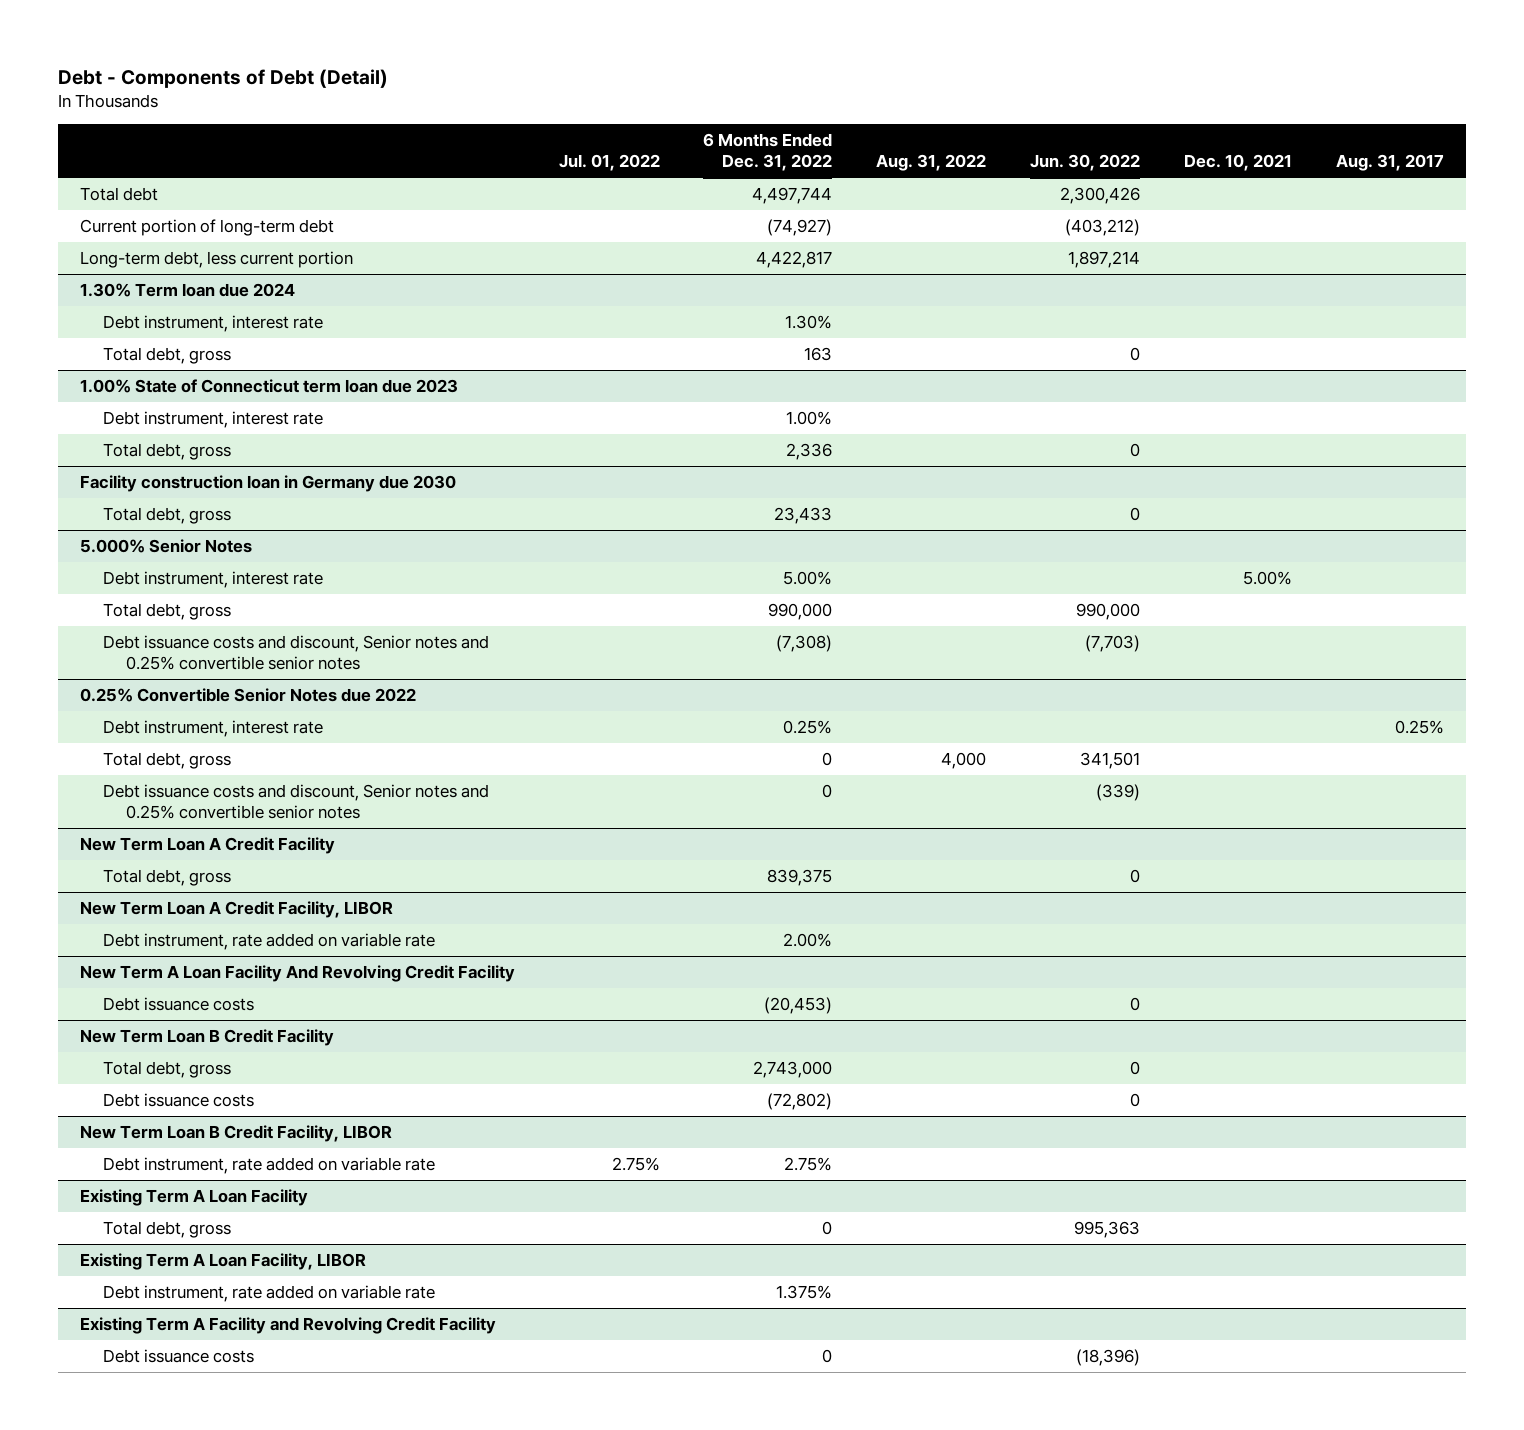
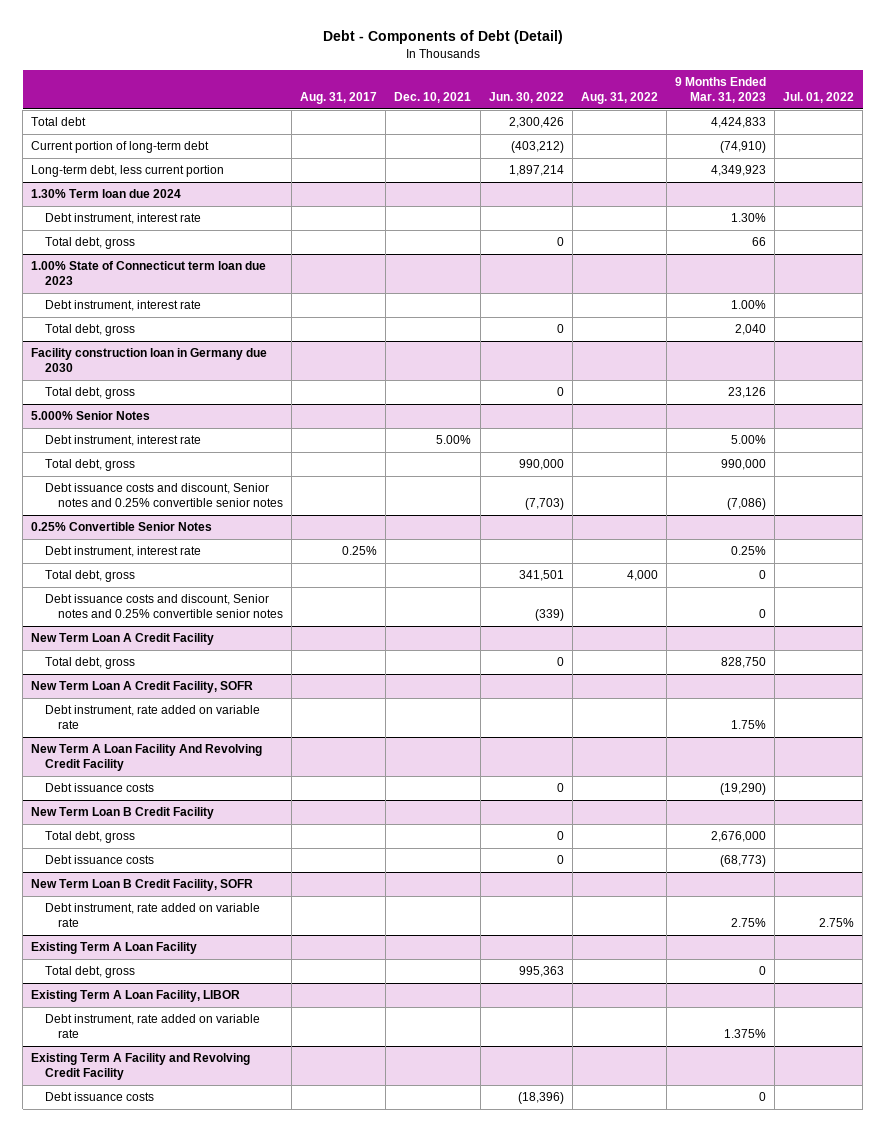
[703,133,833,172] 6 Months Ended Dec. 31, 2022 -> none
none -> [675,76,767,103] 9 Months Ended Mar. 31, 2023
[79,688,416,703] 0.25% Convertible Senior Notes due 2022 -> [31,522,213,532] 0.25% Convertible Senior Notes
[79,901,393,919] New Term Loan A Credit Facility, LIBOR -> [31,681,254,694] New Term Loan A Credit Facility, SOFR
[79,1125,392,1143] New Term Loan B Credit Facility, LIBOR -> [31,879,254,892] New Term Loan B Credit Facility, SOFR

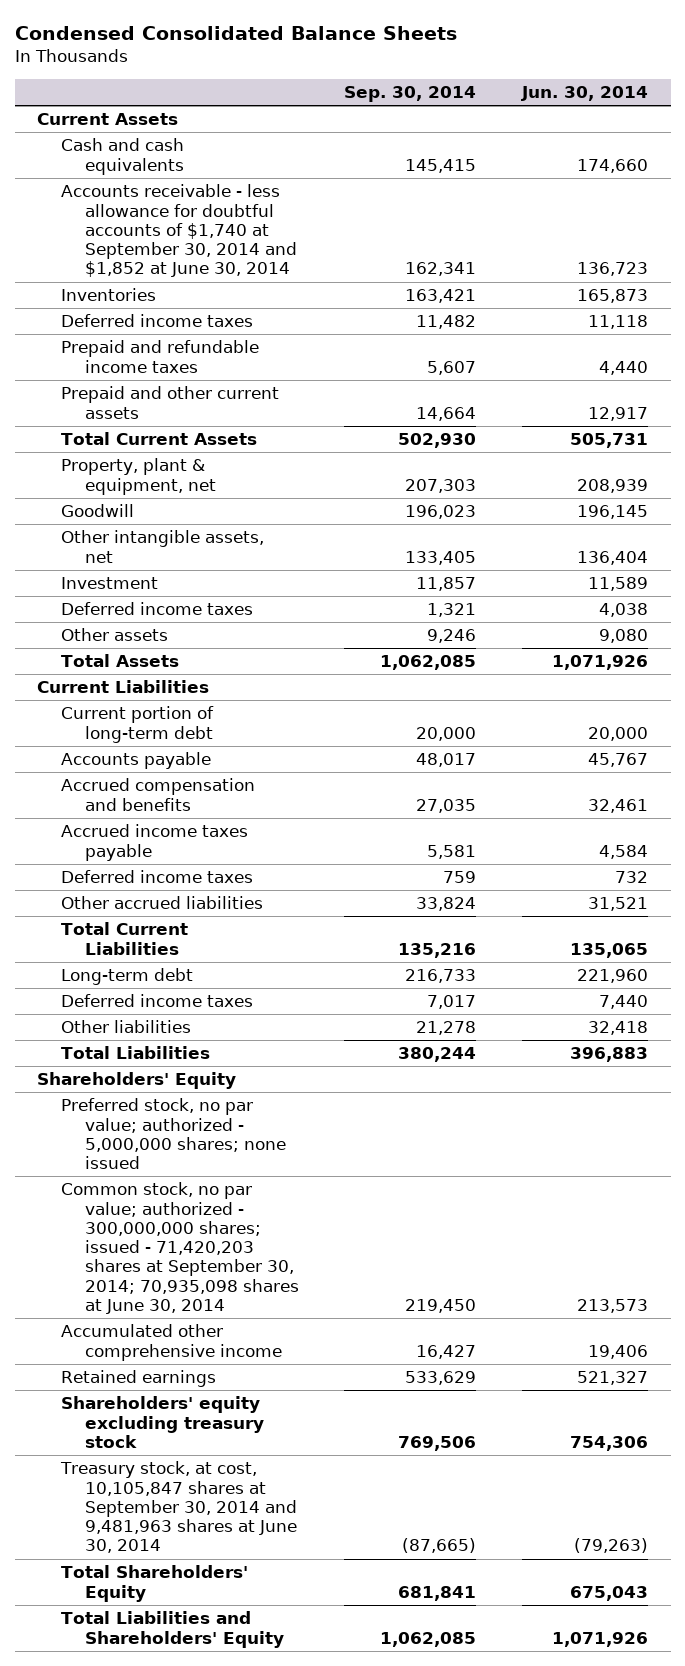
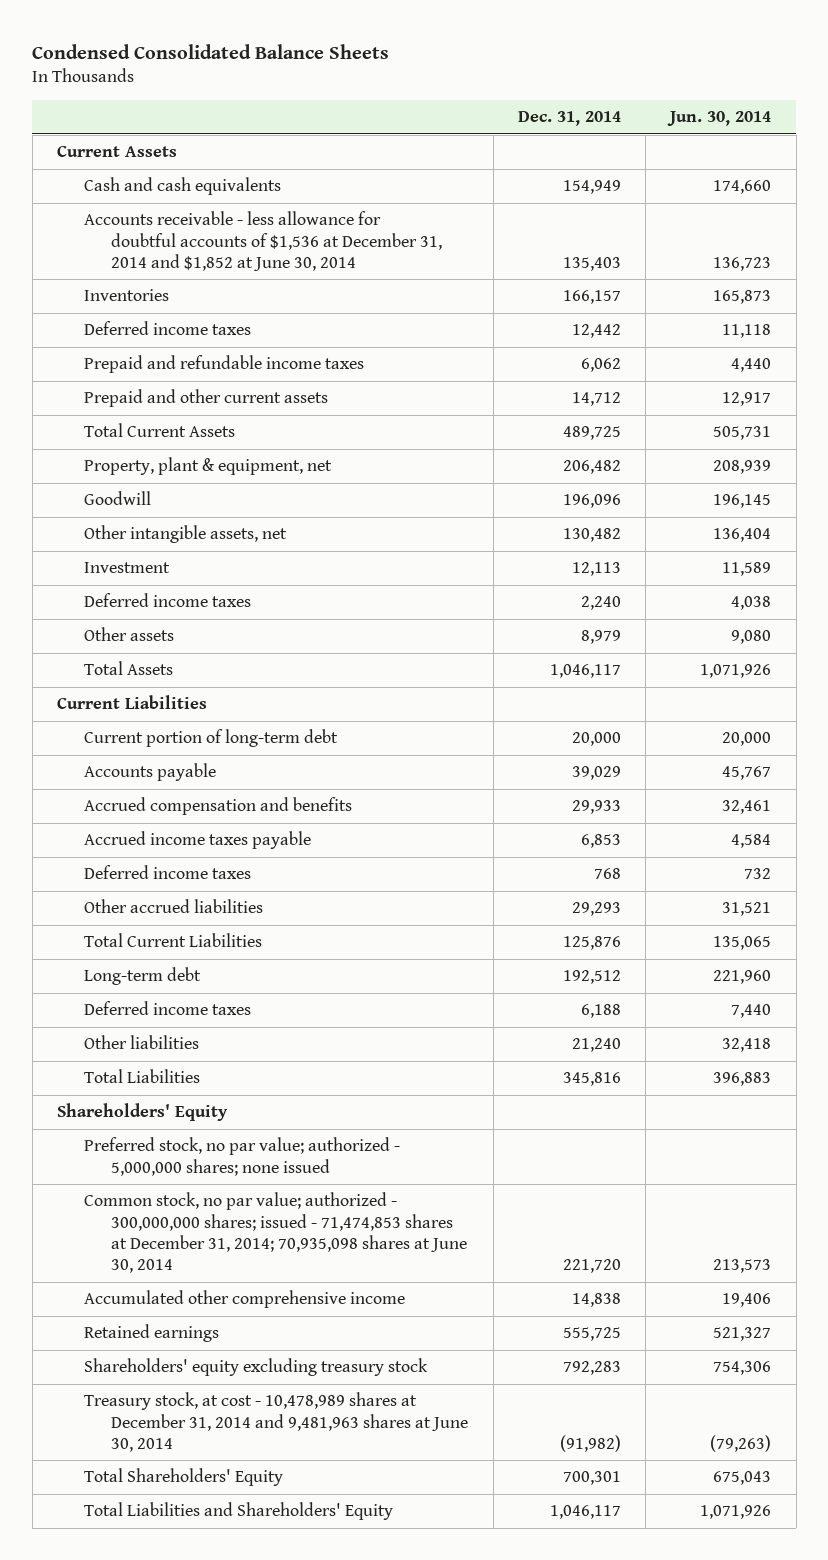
[344,86,477,103] Sep. 30, 2014 -> none
none -> [517,111,621,127] Dec. 31, 2014
[61,184,297,278] Accounts receivable - less allowance for doubtful accounts of $1,740 at September 30, 2014 and $1,852 at June 30, 2014 -> [84,211,443,271] Accounts receivable - less allowance for doubtful accounts of $1,536 at December 31, 2014 and $1,852 at June 30, 2014
[61,1182,299,1314] Common stock, no par value; authorized - 300,000,000 shares; issued - 71,420,203 shares at September 30, 2014; 70,935,098 shares at June 30, 2014 -> [84,1192,468,1274] Common stock, no par value; authorized - 300,000,000 shares; issued - 71,474,853 shares at December 31, 2014; 70,935,098 shares at June 30, 2014
[60,1461,297,1554] Treasury stock, at cost, 10,105,847 shares at September 30, 2014 and 9,481,963 shares at June 30, 2014 -> [84,1392,469,1452] Treasury stock, at cost - 10,478,989 shares at December 31, 2014 and 9,481,963 shares at June 30, 2014

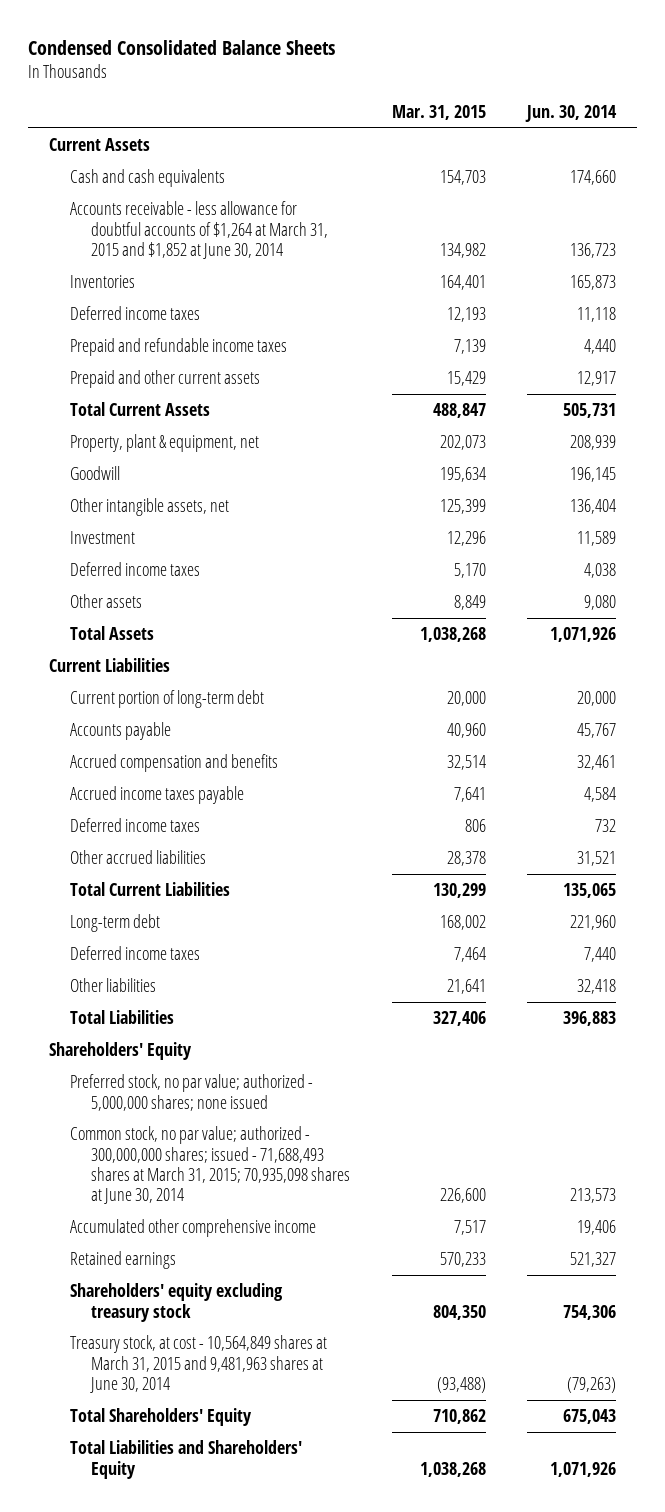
[517,111,621,127] Dec. 31, 2014 -> none
none -> [391,105,486,121] Mar. 31, 2015
[84,211,443,271] Accounts receivable - less allowance for doubtful accounts of $1,536 at December 31, 2014 and $1,852 at June 30, 2014 -> [69,201,329,259] Accounts receivable - less allowance for doubtful accounts of $1,264 at March 31, 2015 and $1,852 at June 30, 2014
[84,1192,468,1274] Common stock, no par value; authorized - 300,000,000 shares; issued - 71,474,853 shares at December 31, 2014; 70,935,098 shares at June 30, 2014 -> [69,1126,351,1205] Common stock, no par value; authorized - 300,000,000 shares; issued - 71,688,493 shares at March 31, 2015; 70,935,098 shares at June 30, 2014
[84,1392,469,1452] Treasury stock, at cost - 10,478,989 shares at December 31, 2014 and 9,481,963 shares at June 30, 2014 -> [69,1335,327,1393] Treasury stock, at cost - 10,564,849 shares at March 31, 2015 and 9,481,963 shares at June 30, 2014

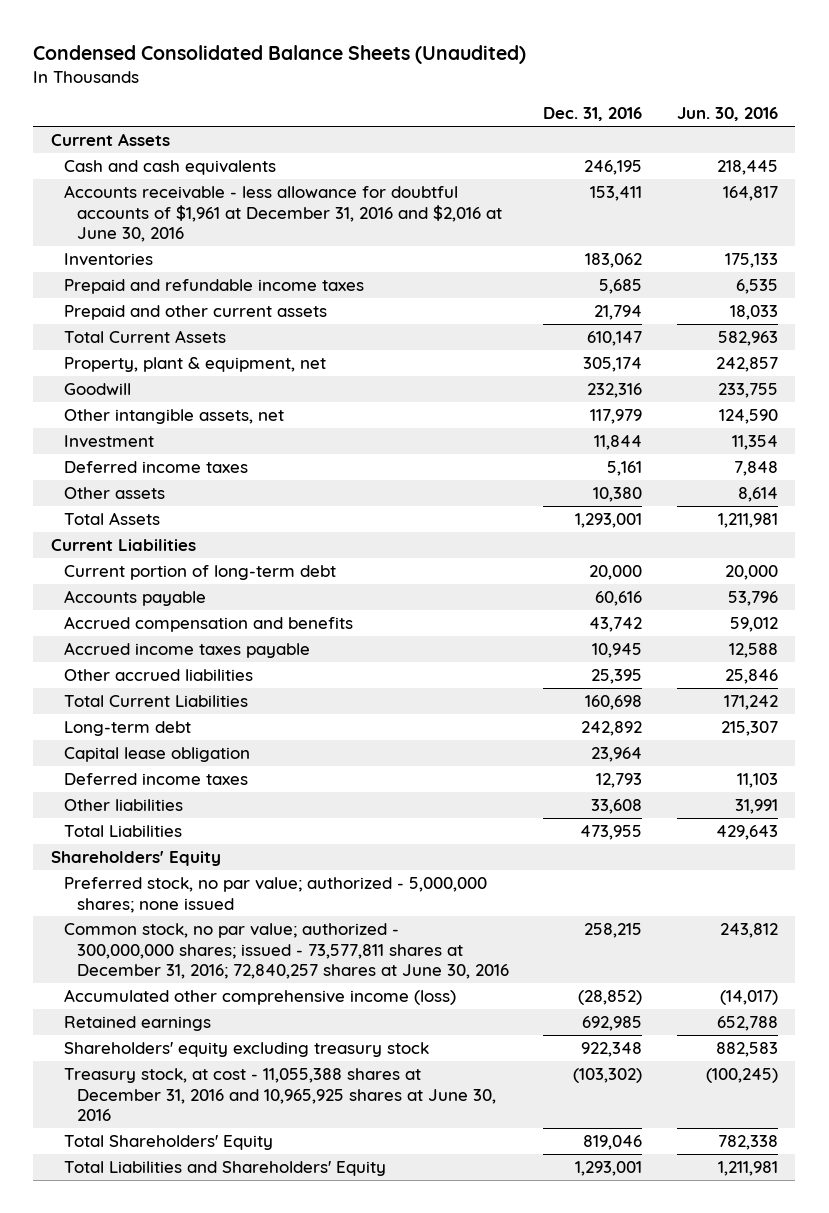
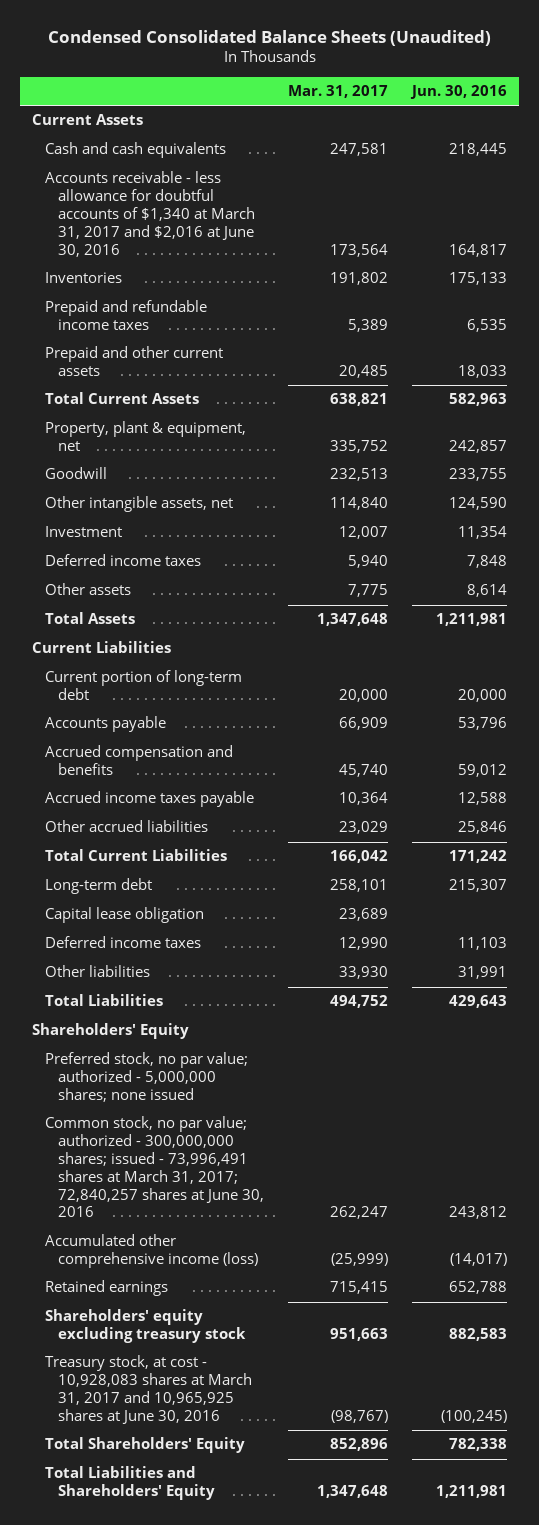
[543,107,643,122] Dec. 31, 2016 -> none
none -> [287,85,388,99] Mar. 31, 2017
[63,184,502,243] Accounts receivable - less allowance for doubtful accounts of $1,961 at December 31, 2016 and $2,016 at June 30, 2016 -> [44,171,255,257] Accounts receivable - less allowance for doubtful accounts of $1,340 at March 31, 2017 and $2,016 at June 30, 2016
[63,922,509,980] Common stock, no par value; authorized - 300,000,000 shares; issued - 73,577,811 shares at December 31, 2016; 72,840,257 shares at June 30, 2016 -> [44,1116,264,1218] Common stock, no par value; authorized - 300,000,000 shares; issued - 73,996,491 shares at March 31, 2017; 72,840,257 shares at June 30, 2016
[63,1067,496,1122] Treasury stock, at cost - 11,055,388 shares at December 31, 2016 and 10,965,925 shares at June 30, 2016 -> [44,1355,252,1424] Treasury stock, at cost - 10,928,083 shares at March 31, 2017 and 10,965,925 shares at June 30, 2016

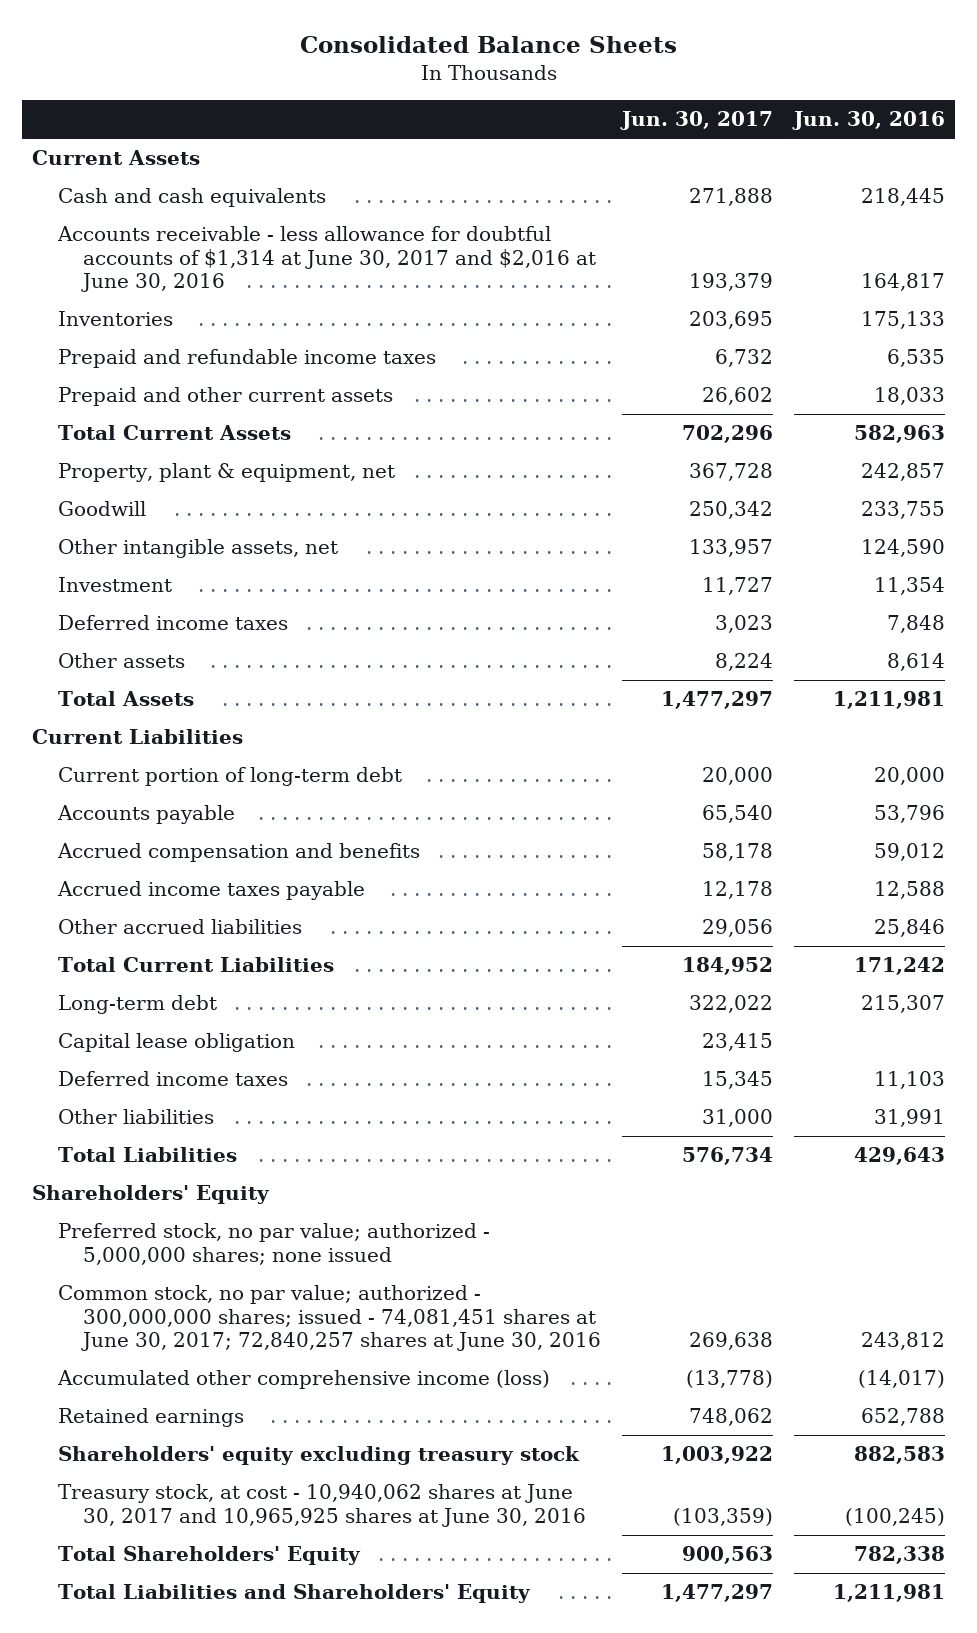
[47,29,491,46] Condensed Consolidated Balance Sheets (Unaudited) -> [299,35,677,53] Consolidated Balance Sheets
[287,85,388,99] Mar. 31, 2017 -> none
none -> [620,111,774,131] Jun. 30, 2017
[44,171,255,257] Accounts receivable - less allowance for doubtful accounts of $1,340 at March 31, 2017 and $2,016 at June 30, 2016 -> [56,226,597,292] Accounts receivable - less allowance for doubtful accounts of $1,314 at June 30, 2017 and $2,016 at June 30, 2016
[44,1116,264,1218] Common stock, no par value; authorized - 300,000,000 shares; issued - 73,996,491 shares at March 31, 2017; 72,840,257 shares at June 30, 2016 -> [57,1285,602,1351] Common stock, no par value; authorized - 300,000,000 shares; issued - 74,081,451 shares at June 30, 2017; 72,840,257 shares at June 30, 2016
[44,1355,252,1424] Treasury stock, at cost - 10,928,083 shares at March 31, 2017 and 10,965,925 shares at June 30, 2016 -> [57,1484,587,1527] Treasury stock, at cost - 10,940,062 shares at June 30, 2017 and 10,965,925 shares at June 30, 2016

